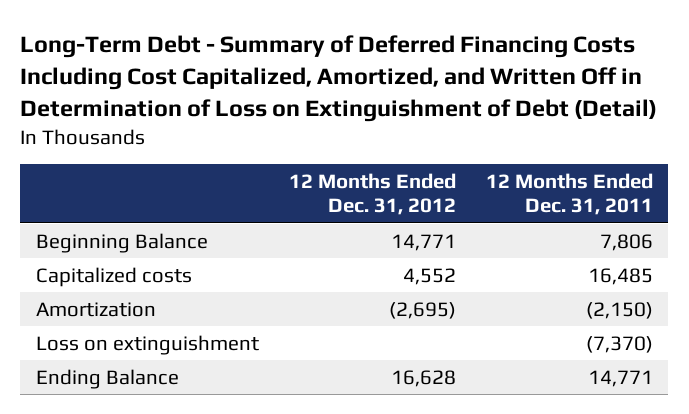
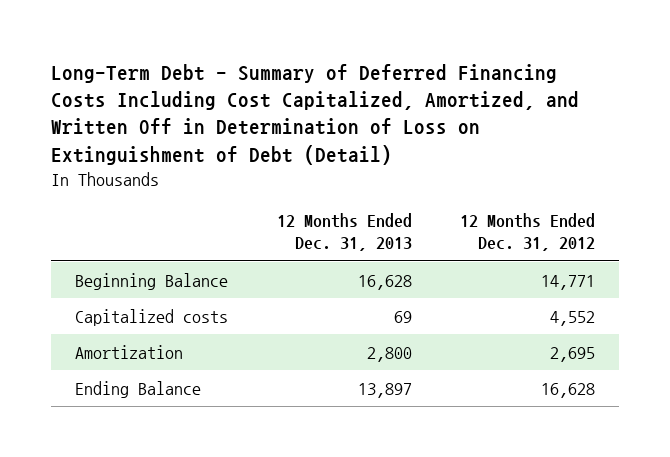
[486,173,654,216] 12 Months Ended Dec. 31, 2011 -> none
none -> [276,212,412,252] 12 Months Ended Dec. 31, 2013
[35,334,259,355] Loss on extinguishment -> none
[388,301,456,319] (2,695) -> [549,346,595,362] 2,695

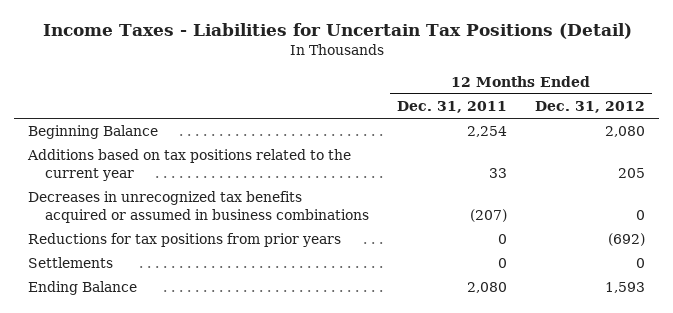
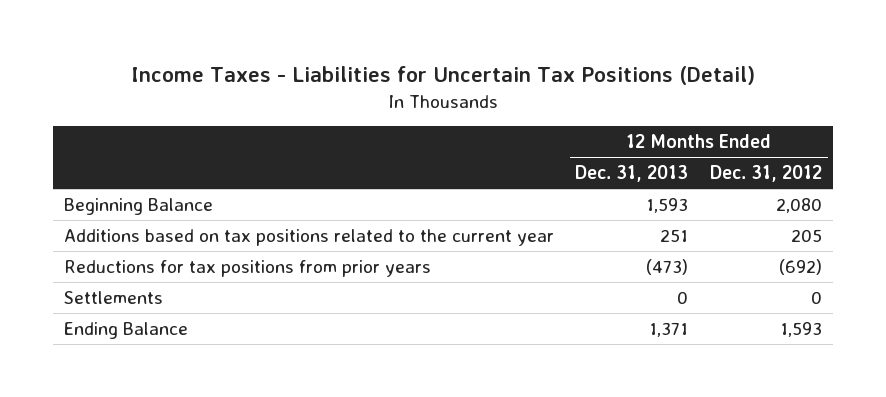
[396,101,507,114] Dec. 31, 2011 -> none
none -> [575,165,689,183] Dec. 31, 2013
[28,191,369,224] Decreases in unrecognized tax benefits acquired or assumed in business combinations -> none

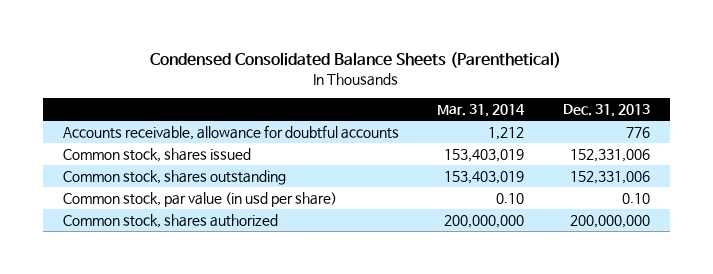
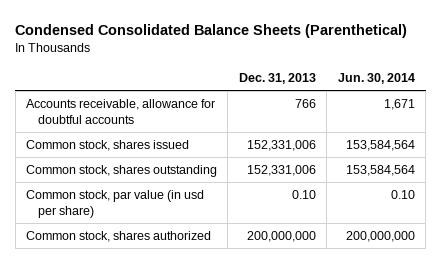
[437,104,526,118] Mar. 31, 2014 -> none
none -> [337,72,415,84] Jun. 30, 2014
[626,127,651,139] 776 -> [294,99,316,109] 766

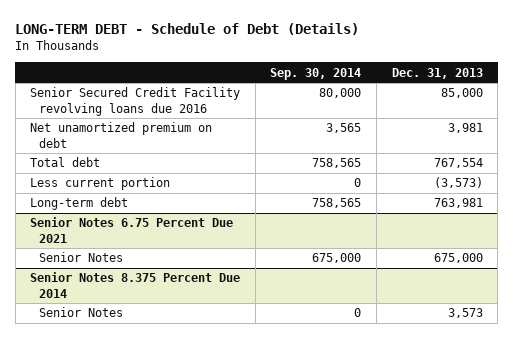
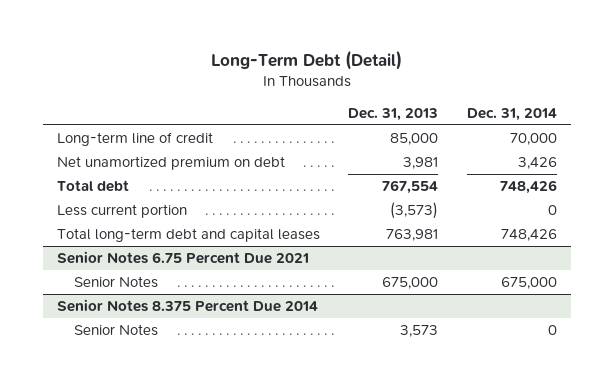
[15,22,360,35] LONG-TERM DEBT - Schedule of Debt (Details) -> [210,49,402,70] Long-Term Debt (Detail)
[270,67,362,80] Sep. 30, 2014 -> none
none -> [466,107,557,121] Dec. 31, 2014
[30,87,241,116] Senior Secured Credit Facility revolving loans due 2016 -> [57,131,214,146] Long-term line of credit
[30,197,129,211] Long-term debt -> [57,227,321,242] Total long-term debt and capital leases

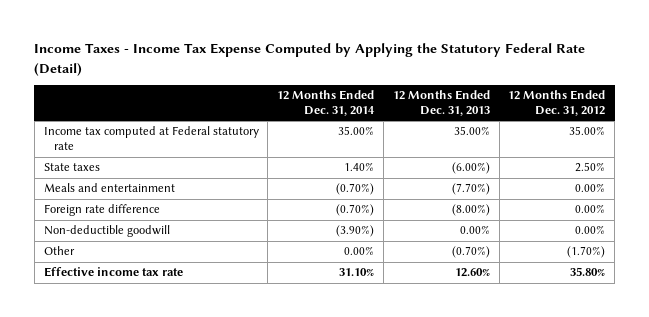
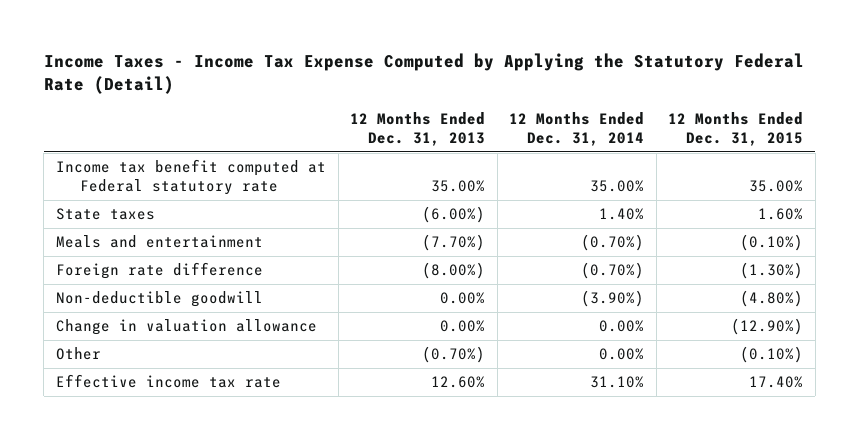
[508,90,606,116] 12 Months Ended Dec. 31, 2012 -> none
none -> [668,112,804,146] 12 Months Ended Dec. 31, 2015
[43,126,259,151] Income tax computed at Federal statutory rate -> [56,159,327,195] Income tax benefit computed at Federal statutory rate
none -> [56,319,318,336] Change in valuation allowance

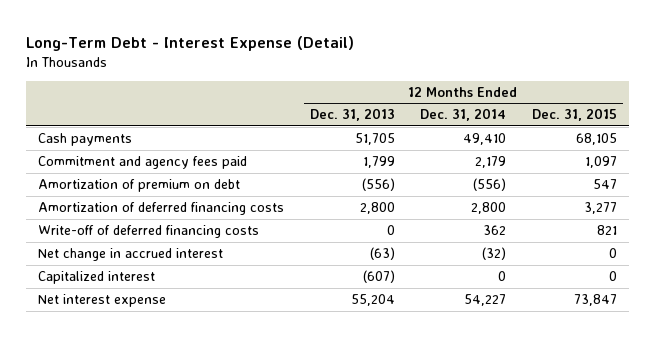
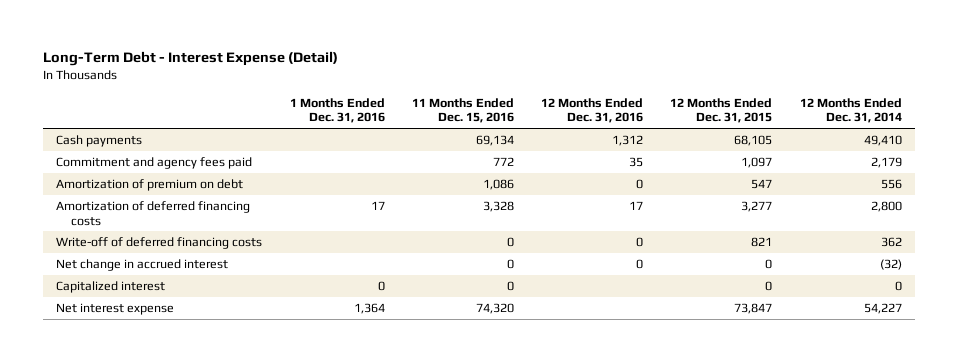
[309,108,395,122] Dec. 31, 2013 -> none
none -> [289,97,385,124] 1 Months Ended Dec. 31, 2016
none -> [411,97,514,124] 11 Months Ended Dec. 15, 2016
none -> [541,97,644,124] 12 Months Ended Dec. 31, 2016
[473,178,507,192] (556) -> [880,179,902,190] 556

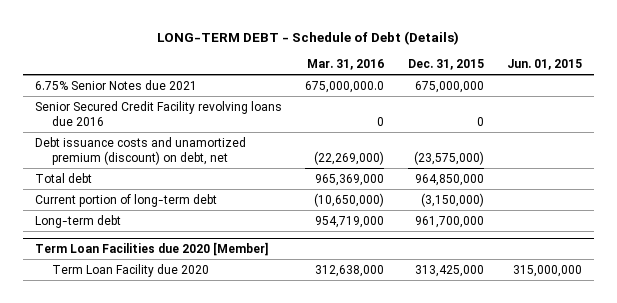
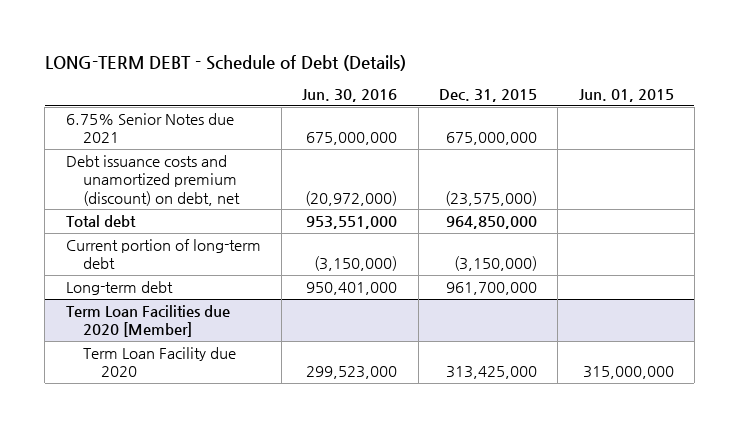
[307,59,385,71] Mar. 31, 2016 -> none
none -> [302,89,398,103] Jun. 30, 2016
[34,100,282,126] Senior Secured Credit Facility revolving loans due 2016 -> none

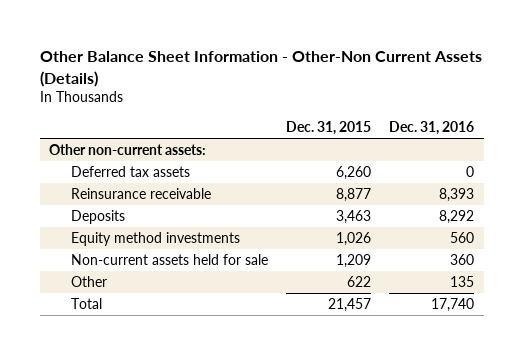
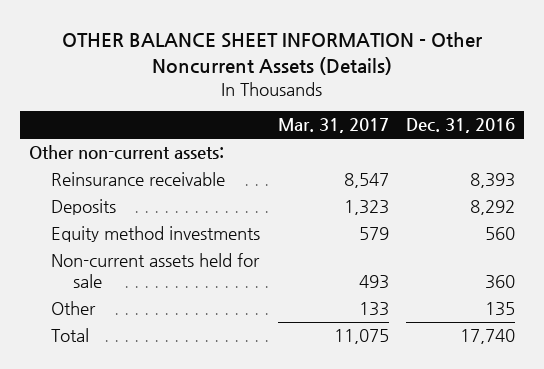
[40,50,483,87] Other Balance Sheet Information - Other-Non Current Assets (Details) -> [62,32,483,75] OTHER BALANCE SHEET INFORMATION - Other Noncurrent Assets (Details)
[286,121,372,136] Dec. 31, 2015 -> none
none -> [277,118,389,134] Mar. 31, 2017
[71,165,191,177] Deferred tax assets -> none

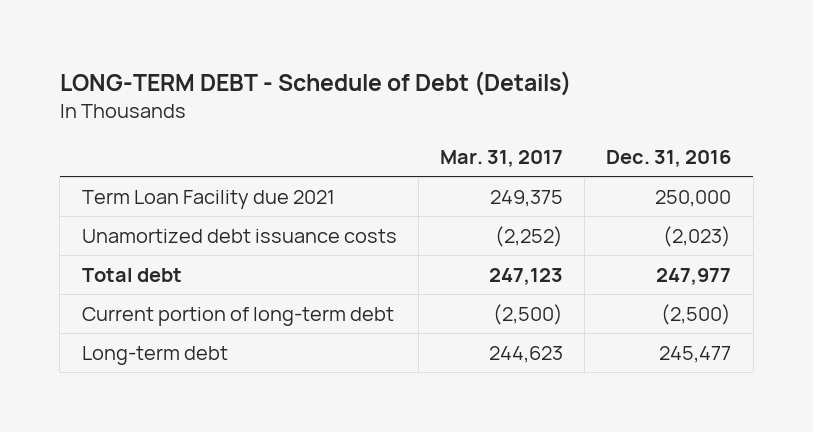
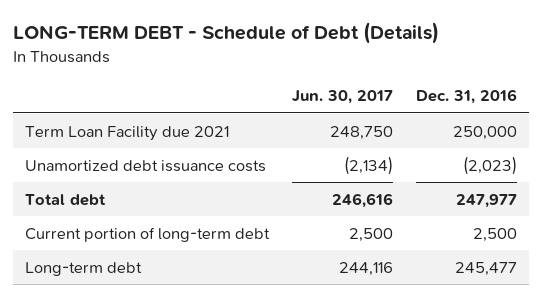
[440,150,564,168] Mar. 31, 2017 -> none
none -> [292,90,394,105] Jun. 30, 2017
[661,303,732,325] (2,500) -> [473,227,518,242] 2,500

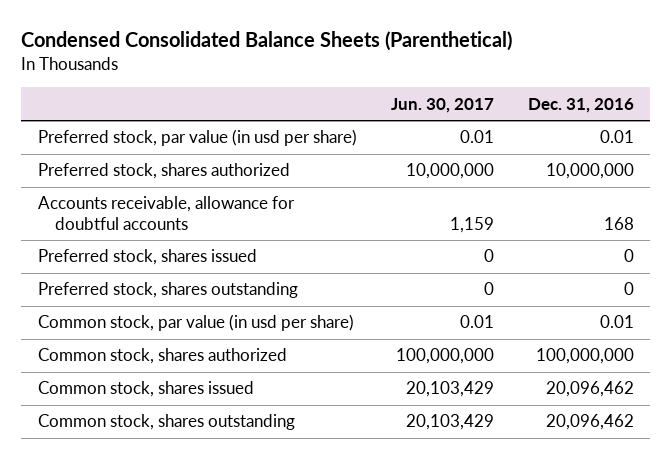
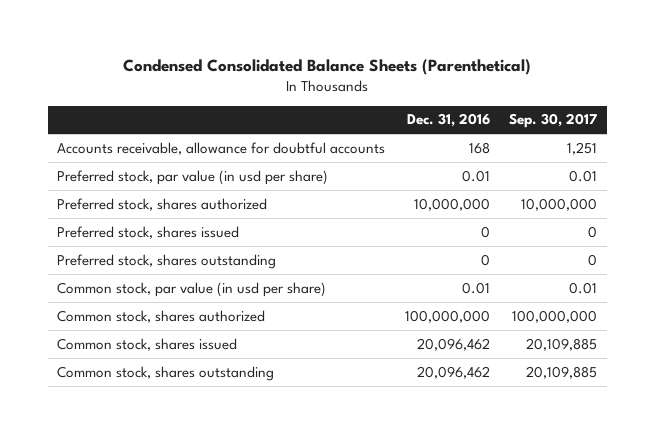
[390,97,494,113] Jun. 30, 2017 -> none
none -> [509,113,598,129] Sep. 30, 2017
[38,196,296,230] Accounts receivable, allowance for doubtful accounts -> [57,141,386,155] Accounts receivable, allowance for doubtful accounts

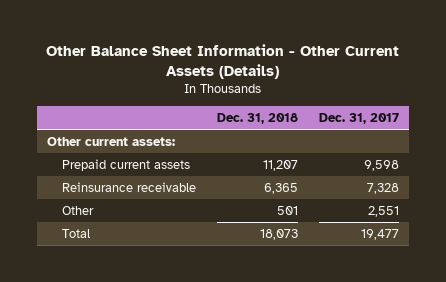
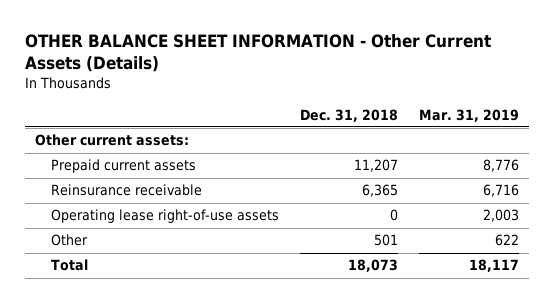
[45,44,399,80] Other Balance Sheet Information - Other Current Assets (Details) -> [24,33,491,72] OTHER BALANCE SHEET INFORMATION - Other Current Assets (Details)
[318,112,399,124] Dec. 31, 2017 -> none
none -> [418,108,519,122] Mar. 31, 2019
none -> [50,209,279,224] Operating lease right-of-use assets

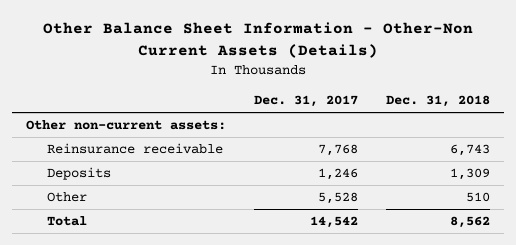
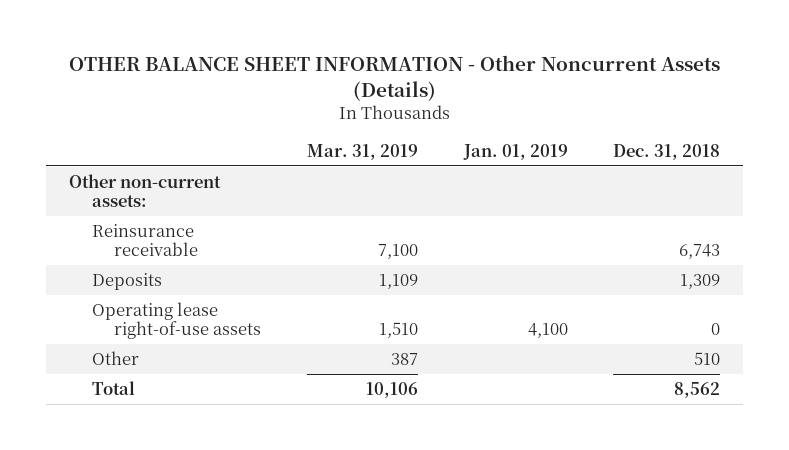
[42,22,473,59] Other Balance Sheet Information - Other-Non Current Assets (Details) -> [68,55,720,101] OTHER BALANCE SHEET INFORMATION - Other Noncurrent Assets (Details)
[253,95,358,108] Dec. 31, 2017 -> none
none -> [307,143,419,160] Mar. 31, 2019
none -> [462,143,568,160] Jan. 01, 2019
none -> [91,302,262,340] Operating lease right-of-use assets

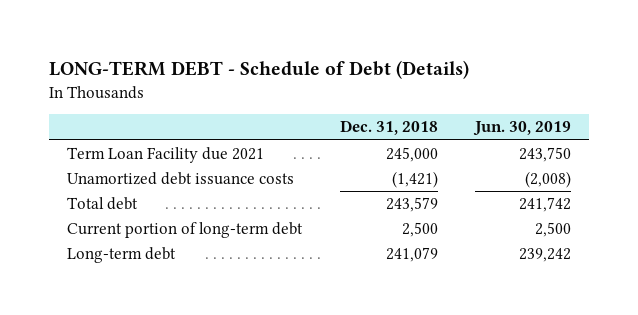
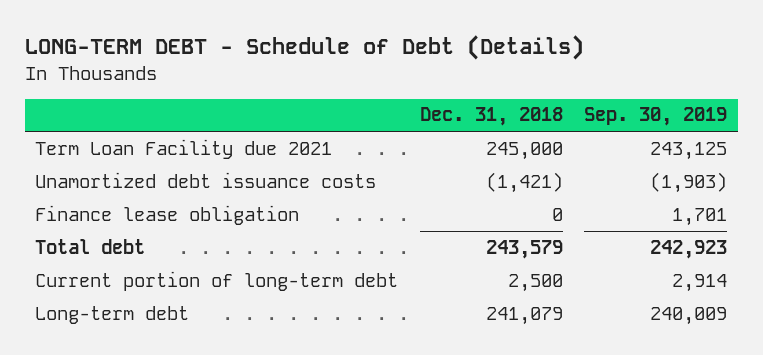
[472,121,571,137] Jun. 30, 2019 -> none
none -> [584,107,728,127] Sep. 30, 2019
none -> [35,204,300,225] Finance lease obligation

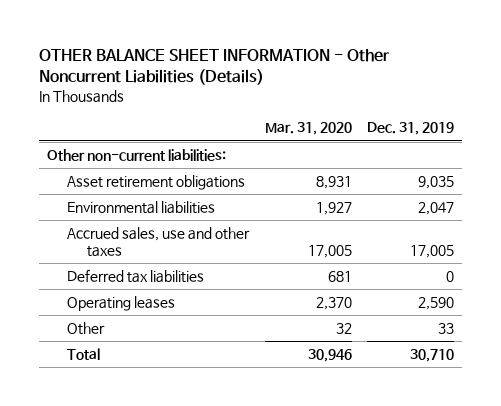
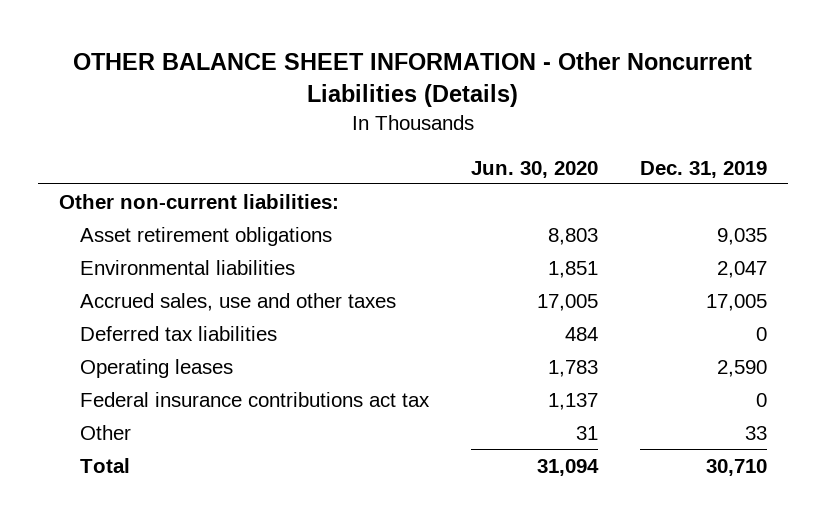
[264,122,352,136] Mar. 31, 2020 -> none
none -> [471,160,599,178] Jun. 30, 2020
none -> [80,391,431,407] Federal insurance contributions act tax

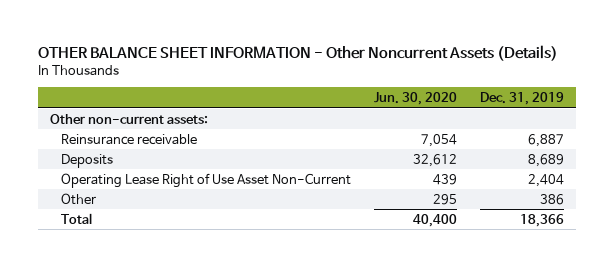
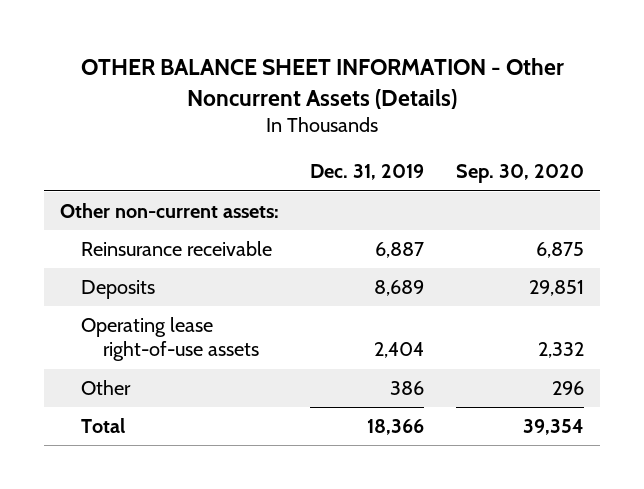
[373,91,457,105] Jun. 30, 2020 -> none
none -> [456,164,585,184] Sep. 30, 2020
[60,172,351,188] Operating Lease Right of Use Asset Non-Current -> [81,317,260,362] Operating lease right-of-use assets

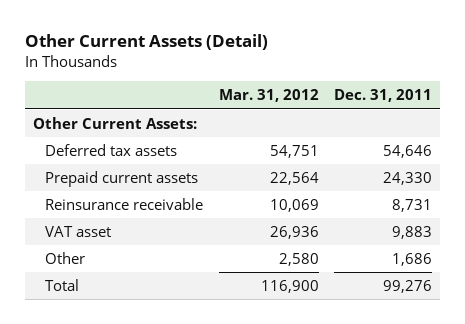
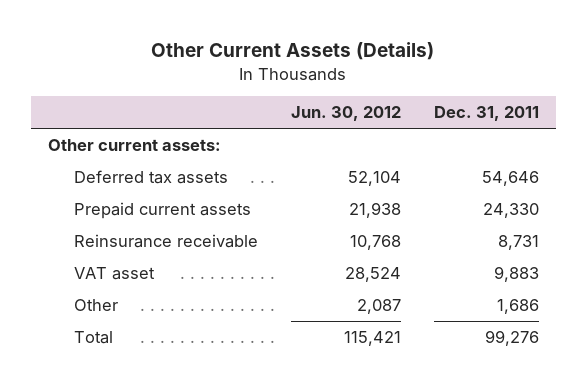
[24,34,268,51] Other Current Assets (Detail) -> [151,42,435,61] Other Current Assets (Details)
[218,89,319,103] Mar. 31, 2012 -> none
none -> [291,106,402,122] Jun. 30, 2012
[32,116,197,129] Other Current Assets: -> [47,139,221,152] Other current assets:

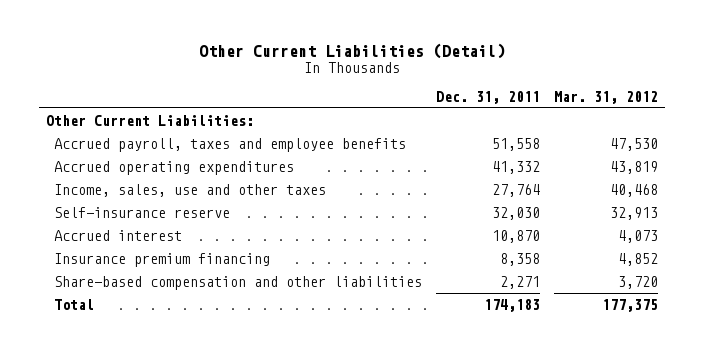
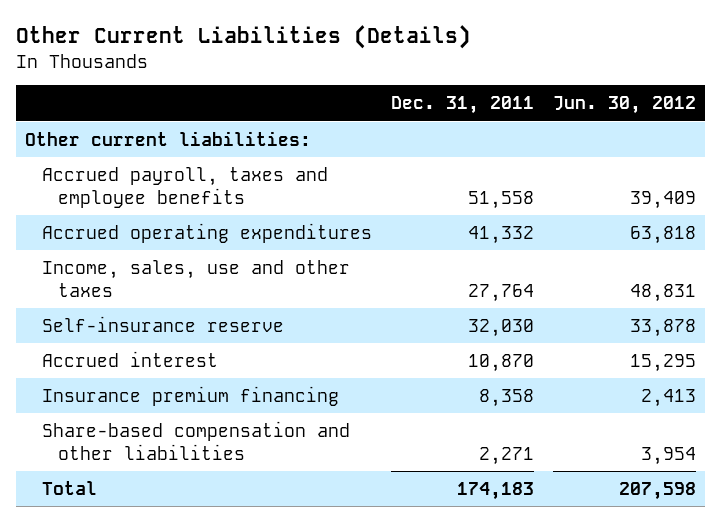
[198,43,505,60] Other Current Liabilities (Detail) -> [15,25,471,50] Other Current Liabilities (Details)
[554,90,659,104] Mar. 31, 2012 -> none
none -> [552,96,696,115] Jun. 30, 2012
[45,115,254,127] Other Current Liabilities: -> [25,130,312,146] Other current liabilities:

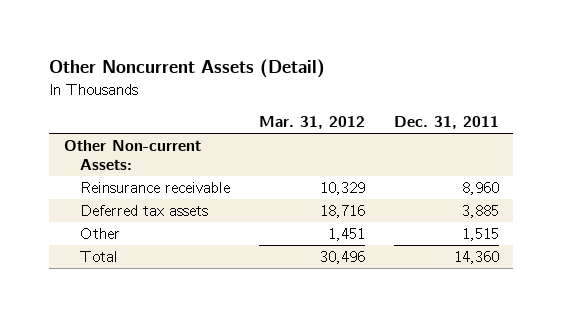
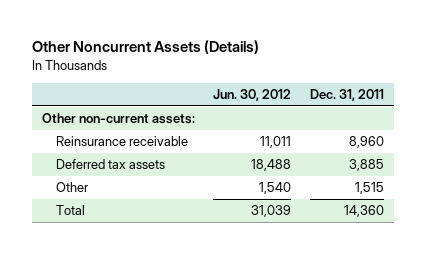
[49,59,326,79] Other Noncurrent Assets (Detail) -> [32,40,260,55] Other Noncurrent Assets (Details)
[258,115,365,129] Mar. 31, 2012 -> none
none -> [213,89,292,102] Jun. 30, 2012
[63,139,201,170] Other Non-current Assets: -> [41,113,195,125] Other non-current assets:

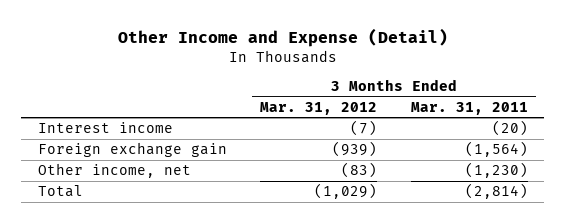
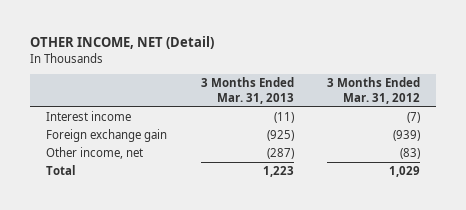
[117,27,448,47] Other Income and Expense (Detail) -> [29,36,214,50] OTHER INCOME, NET (Detail)
[410,101,528,115] Mar. 31, 2011 -> none
none -> [200,77,294,104] 3 Months Ended Mar. 31, 2013
[314,183,378,200] (1,029) -> [388,166,420,178] 1,029

